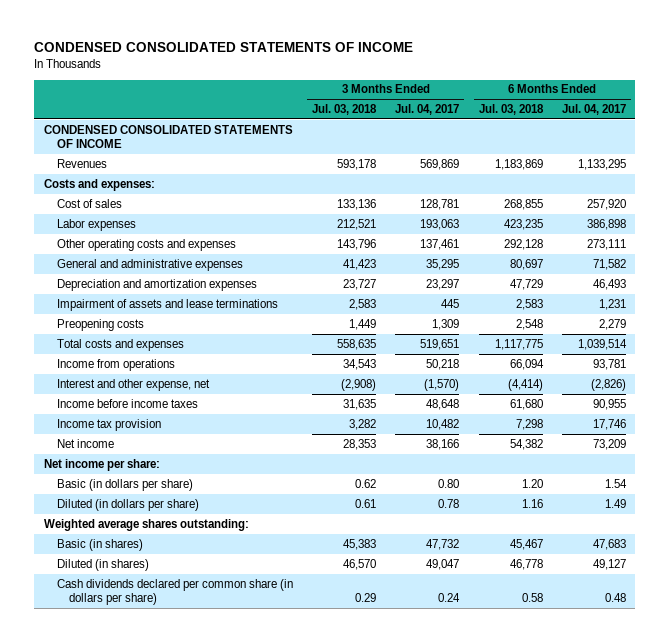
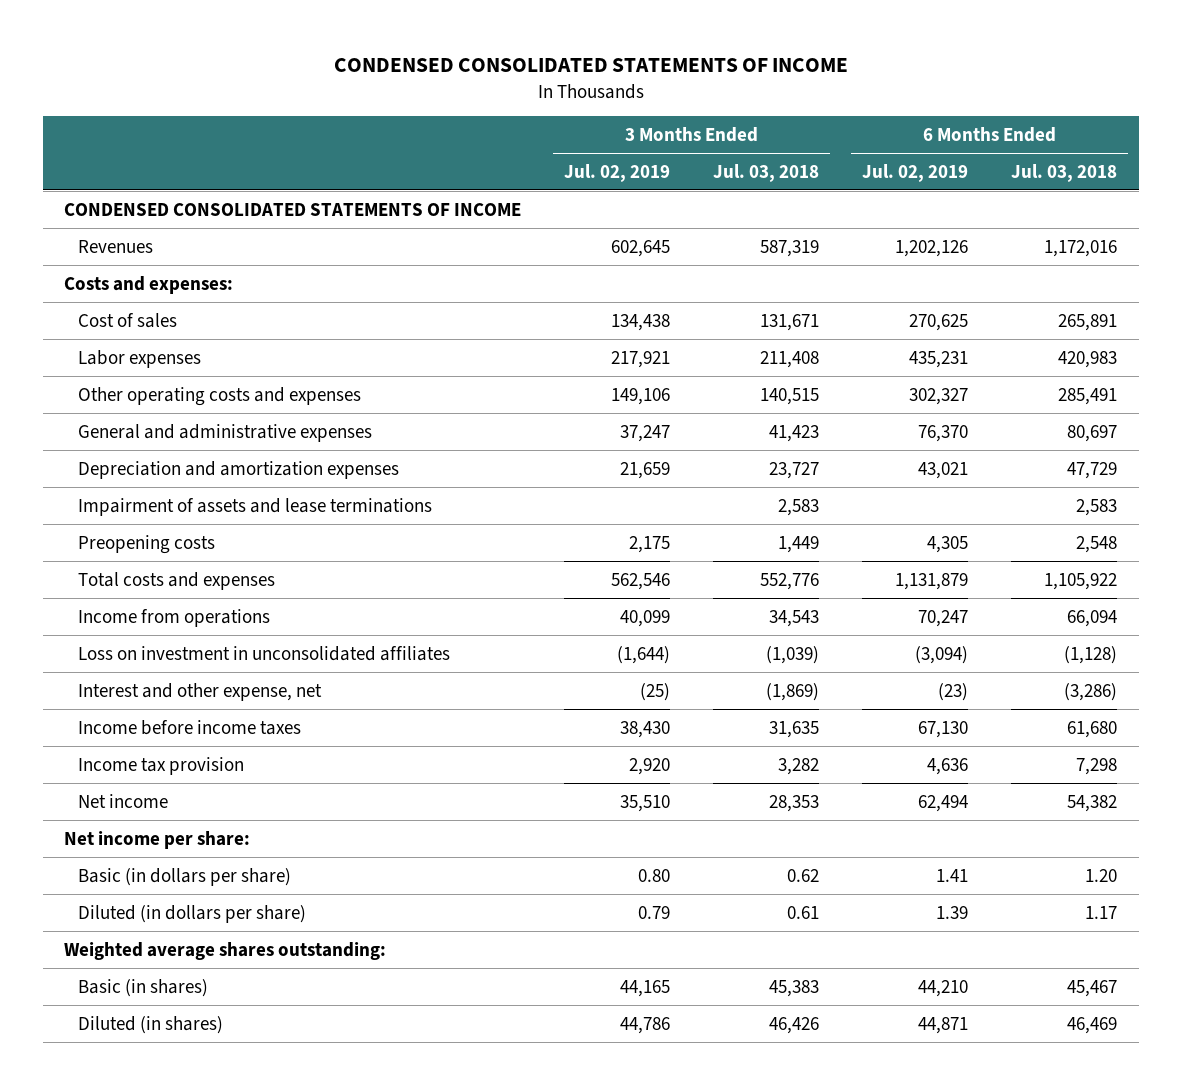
[395,103,460,115] Jul. 04, 2017 -> none
[561,103,626,115] Jul. 04, 2017 -> none
none -> [564,163,671,182] Jul. 02, 2019
none -> [862,163,969,182] Jul. 02, 2019
[337,158,377,170] 593,178 -> [760,239,820,257] 587,319
[494,158,543,170] 1,183,869 -> [1044,239,1118,257] 1,172,016
[337,198,377,210] 133,136 -> [760,313,820,331] 131,671
[503,198,543,210] 268,855 -> [1058,313,1118,331] 265,891
[337,218,377,230] 212,521 -> [760,350,820,368] 211,408
[503,218,543,230] 423,235 -> [1058,350,1118,368] 420,983
[337,238,377,250] 143,796 -> [760,387,820,405] 140,515
[503,238,543,250] 292,128 -> [1058,387,1118,405] 285,491
[337,338,377,350] 558,635 -> [760,572,820,590] 552,776
[494,338,543,350] 1,117,775 -> [1044,572,1118,590] 1,105,922
none -> [78,645,451,661] Loss on investment in unconsolidated affiliates
[341,378,377,391] (2,908) -> [766,682,820,701] (1,869)
[507,378,543,391] (4,414) -> [1064,682,1118,701] (3,286)
[521,498,543,508] 1.16 -> [1085,905,1118,919] 1.17
[56,578,293,606] Cash dividends declared per common share (in dollars per share) -> none
[343,558,377,570] 46,570 -> [769,1016,820,1034] 46,426
[509,558,543,570] 46,778 -> [1067,1016,1118,1034] 46,469

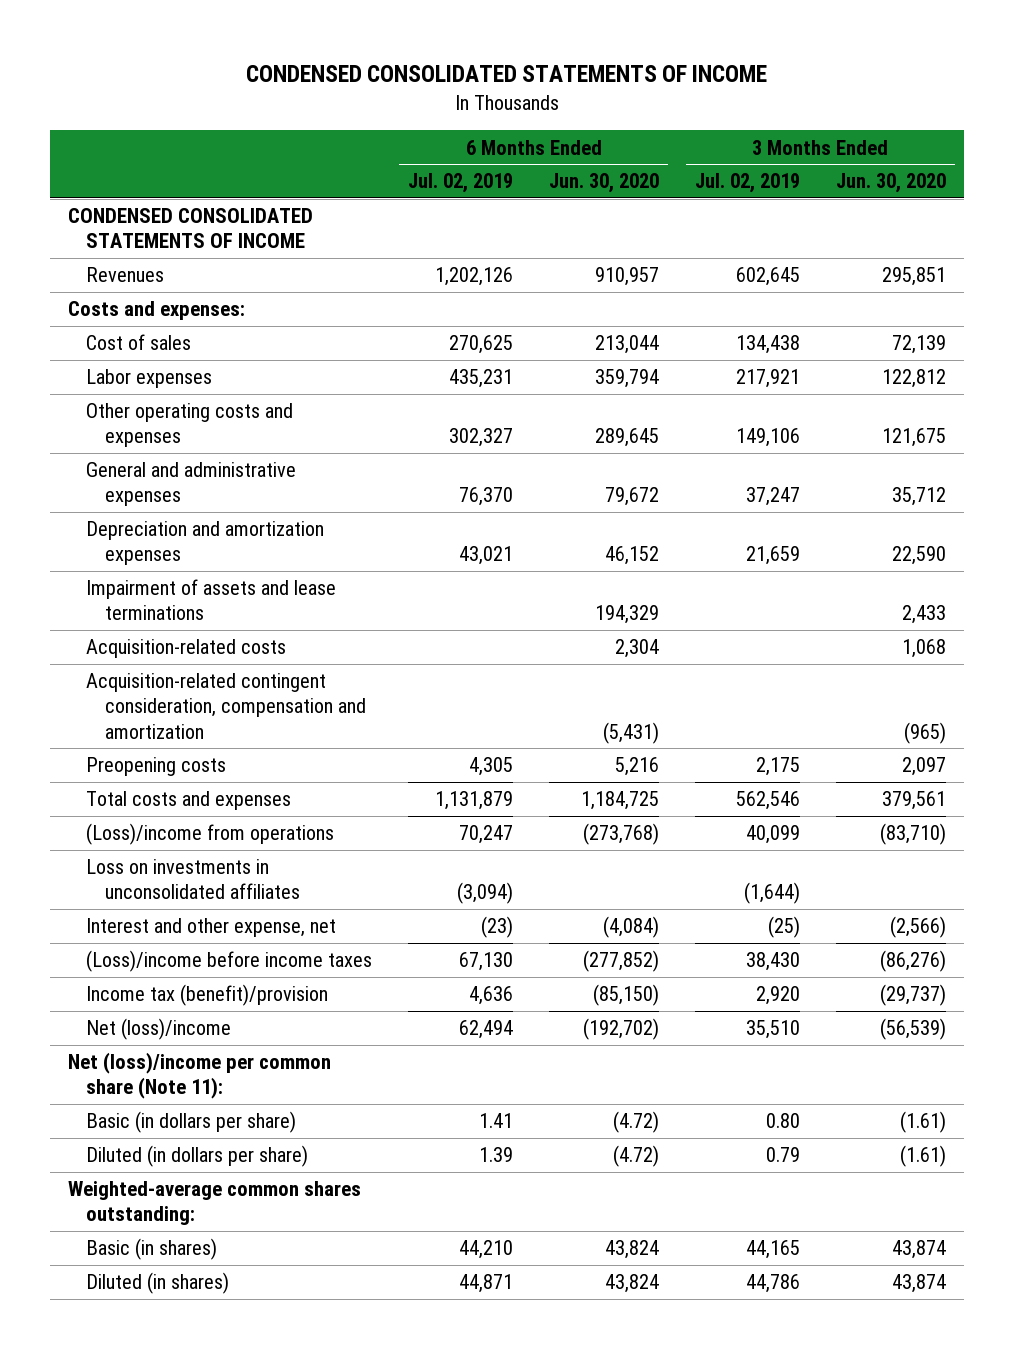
[713,163,820,182] Jul. 03, 2018 -> none
[1011,163,1118,182] Jul. 03, 2018 -> none
none -> [549,173,660,194] Jun. 30, 2020
none -> [835,173,946,194] Jun. 30, 2020
none -> [86,639,287,659] Acquisition-related costs
none -> [86,673,366,739] Acquisition-related contingent consideration, compensation and amortization
[78,608,271,627] Income from operations -> [86,823,335,846] (Loss)/income from operations
[78,645,451,661] Loss on investment in unconsolidated affiliates -> [86,859,300,900] Loss on investments in unconsolidated affiliates
[78,719,302,735] Income before income taxes -> [86,950,373,973] (Loss)/income before income taxes
[78,756,245,775] Income tax provision -> [86,984,329,1007] Income tax (benefit)/provision
[78,793,169,808] Net income -> [86,1018,232,1041] Net (loss)/income
[64,830,251,849] Net income per share: -> [67,1052,331,1100] Net (loss)/income per common share (Note 11):
[64,941,387,960] Weighted average shares outstanding: -> [67,1181,361,1226] Weighted-average common shares outstanding:

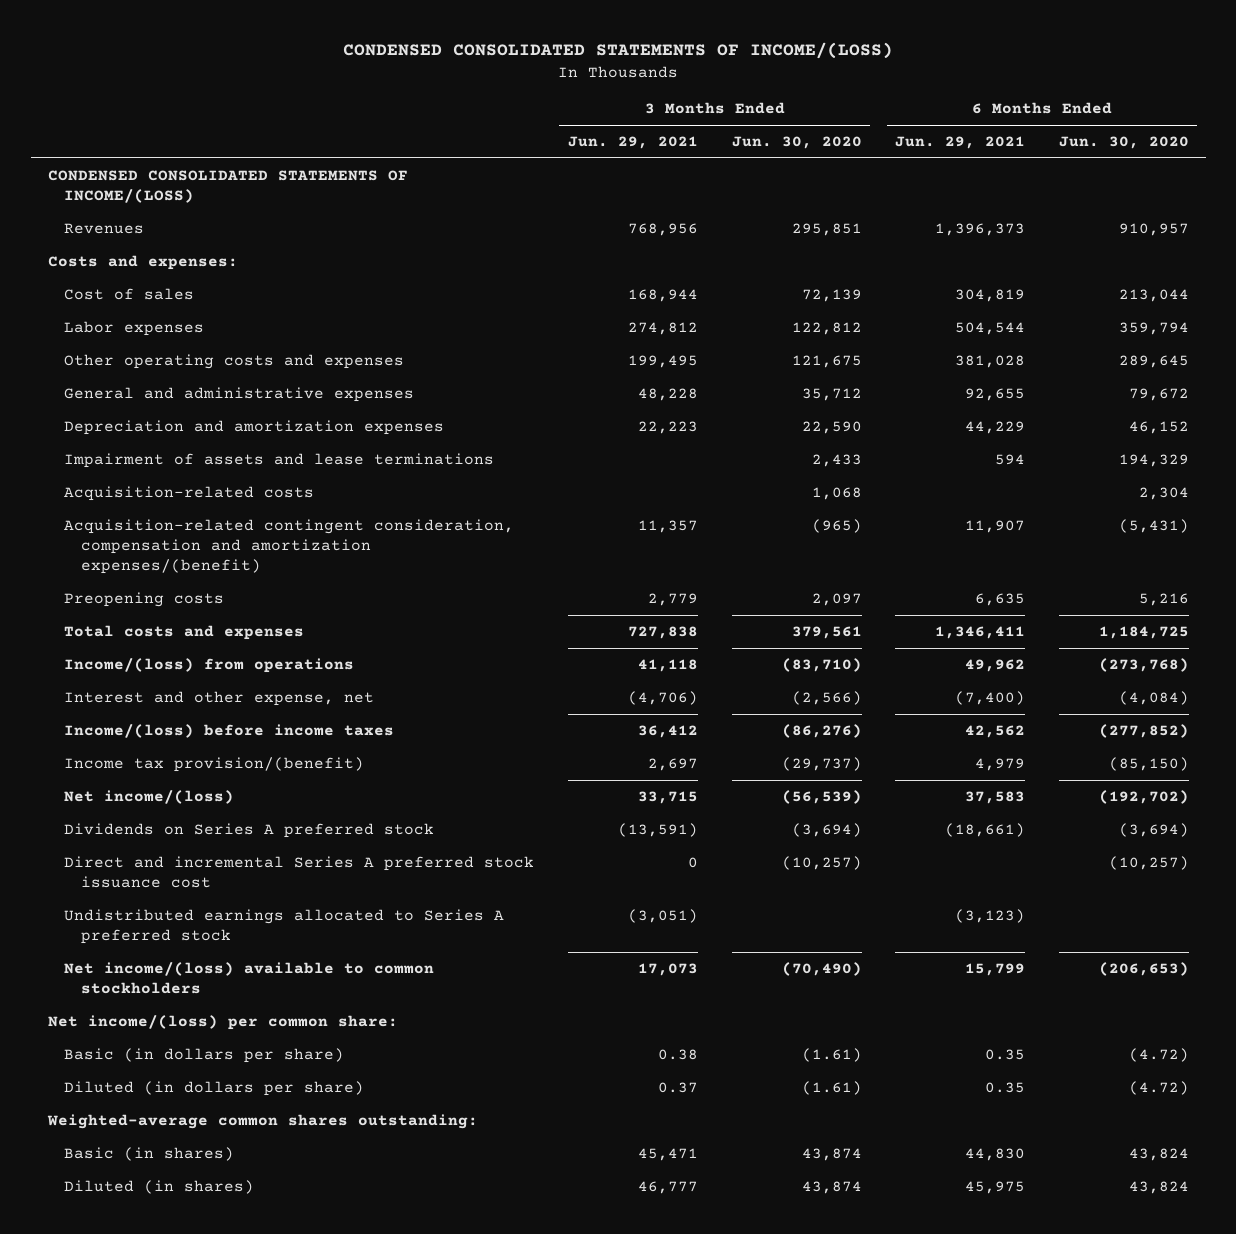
[245,64,767,82] CONDENSED CONSOLIDATED STATEMENTS OF INCOME -> [343,42,894,60] CONDENSED CONSOLIDATED STATEMENTS OF INCOME/(LOSS)
[408,173,514,194] Jul. 02, 2019 -> none
[694,173,800,194] Jul. 02, 2019 -> none
none -> [567,136,698,150] Jun. 29, 2021
none -> [895,136,1026,150] Jun. 29, 2021
[67,208,313,249] CONDENSED CONSOLIDATED STATEMENTS OF INCOME -> [47,169,408,204] CONDENSED CONSOLIDATED STATEMENTS OF INCOME/(LOSS)
[86,673,366,739] Acquisition-related contingent consideration, compensation and amortization -> [64,518,515,575] Acquisition-related contingent consideration, compensation and amortization expenses/(benefit)
[86,859,300,900] Loss on investments in unconsolidated affiliates -> none
[86,823,335,846] (Loss)/income from operations -> [64,657,355,673] Income/(loss) from operations
[86,950,373,973] (Loss)/income before income taxes -> [64,723,395,738] Income/(loss) before income taxes
[86,984,329,1007] Income tax (benefit)/provision -> [64,756,365,772] Income tax provision/(benefit)
[86,1018,232,1041] Net (loss)/income -> [64,789,235,804] Net income/(loss)
none -> [64,822,435,838] Dividends on Series A preferred stock
none -> [64,855,535,889] Direct and incremental Series A preferred stock issuance cost
none -> [64,908,505,945] Undistributed earnings allocated to Series A preferred stock
none -> [64,961,435,995] Net income/(loss) available to common stockholders
[67,1052,331,1100] Net (loss)/income per common share (Note 11): -> [47,1014,398,1030] Net income/(loss) per common share:

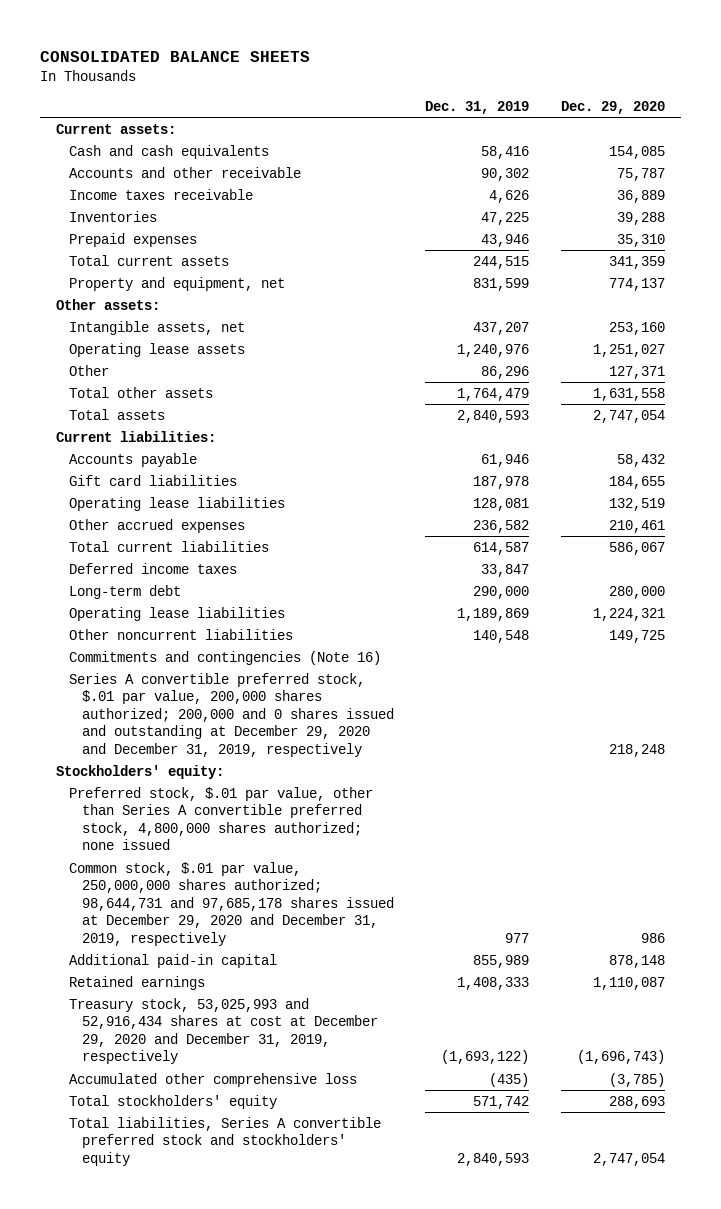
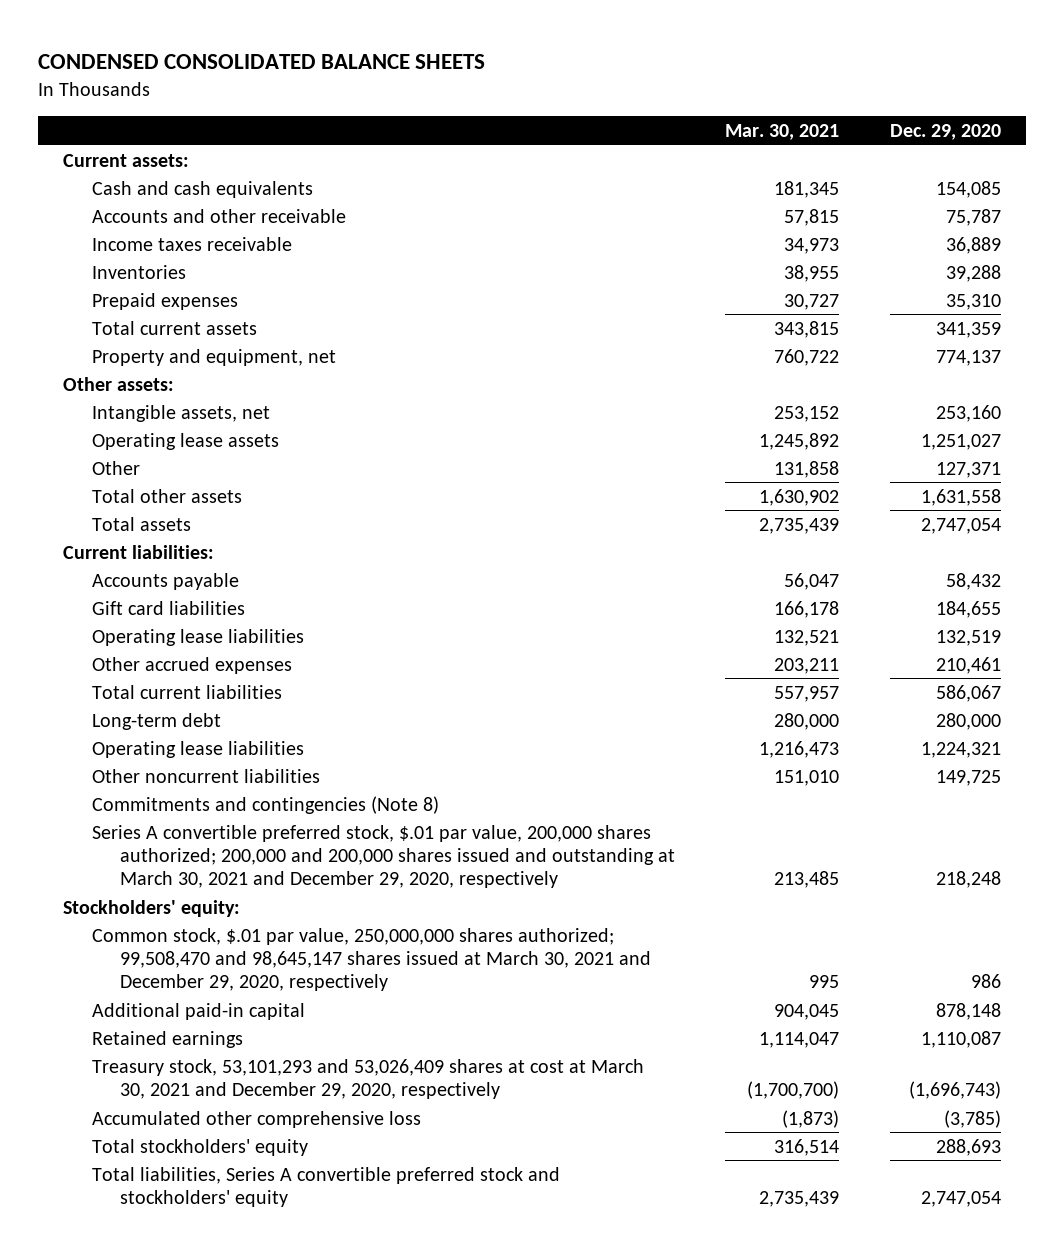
[39,50,310,62] CONSOLIDATED BALANCE SHEETS -> [37,54,485,70] CONDENSED CONSOLIDATED BALANCE SHEETS
[425,100,530,114] Dec. 31, 2019 -> none
none -> [725,123,840,140] Mar. 30, 2021
[68,562,237,574] Deferred income taxes -> none
[68,650,381,665] Commitments and contingencies (Note 16) -> [91,795,439,814] Commitments and contingencies (Note 8)
[68,672,394,757] Series A convertible preferred stock, $.01 par value, 200,000 shares authorized; 200,000 and 0 shares issued and outstanding at December 29, 2020 and December 31, 2019, respectively -> [91,824,675,889] Series A convertible preferred stock, $.01 par value, 200,000 shares authorized; 200,000 and 200,000 shares issued and outstanding at March 30, 2021 and December 29, 2020, respectively
[68,786,373,851] Preferred stock, $.01 par value, other than Series A convertible preferred stock, 4,800,000 shares authorized; none issued -> none
[68,861,394,946] Common stock, $.01 par value, 250,000,000 shares authorized; 98,644,731 and 97,685,178 shares issued at December 29, 2020 and December 31, 2019, respectively -> [91,927,651,992] Common stock, $.01 par value, 250,000,000 shares authorized; 99,508,470 and 98,645,147 shares issued at March 30, 2021 and December 29, 2020, respectively
[68,997,378,1065] Treasury stock, 53,025,993 and 52,916,434 shares at cost at December 29, 2020 and December 31, 2019, respectively -> [91,1058,644,1099] Treasury stock, 53,101,293 and 53,026,409 shares at cost at March 30, 2021 and December 29, 2020, respectively

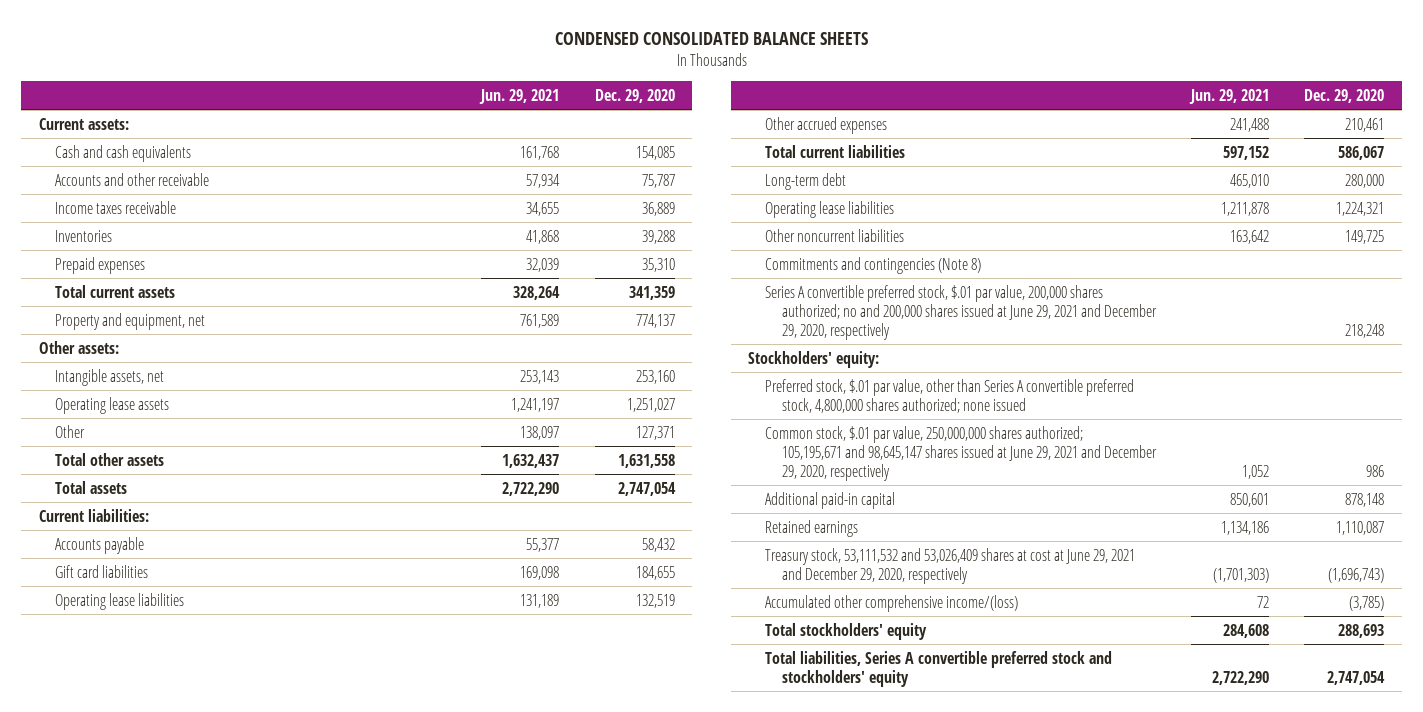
[725,123,840,140] Mar. 30, 2021 -> none
none -> [479,88,560,104] Jun. 29, 2021
[91,824,675,889] Series A convertible preferred stock, $.01 par value, 200,000 shares authorized; 200,000 and 200,000 shares issued and outstanding at March 30, 2021 and December 29, 2020, respectively -> [765,284,1157,340] Series A convertible preferred stock, $.01 par value, 200,000 shares authorized; no and 200,000 shares issued at June 29, 2021 and December 29, 2020, respectively
none -> [765,378,1135,413] Preferred stock, $.01 par value, other than Series A convertible preferred stock, 4,800,000 shares authorized; none issued
[91,927,651,992] Common stock, $.01 par value, 250,000,000 shares authorized; 99,508,470 and 98,645,147 shares issued at March 30, 2021 and December 29, 2020, respectively -> [765,425,1157,481] Common stock, $.01 par value, 250,000,000 shares authorized; 105,195,671 and 98,645,147 shares issued at June 29, 2021 and December 29, 2020, respectively
[91,1058,644,1099] Treasury stock, 53,101,293 and 53,026,409 shares at cost at March 30, 2021 and December 29, 2020, respectively -> [765,547,1136,584] Treasury stock, 53,111,532 and 53,026,409 shares at cost at June 29, 2021 and December 29, 2020, respectively
[91,1110,421,1128] Accumulated other comprehensive loss -> [765,594,1019,612] Accumulated other comprehensive income/(loss)

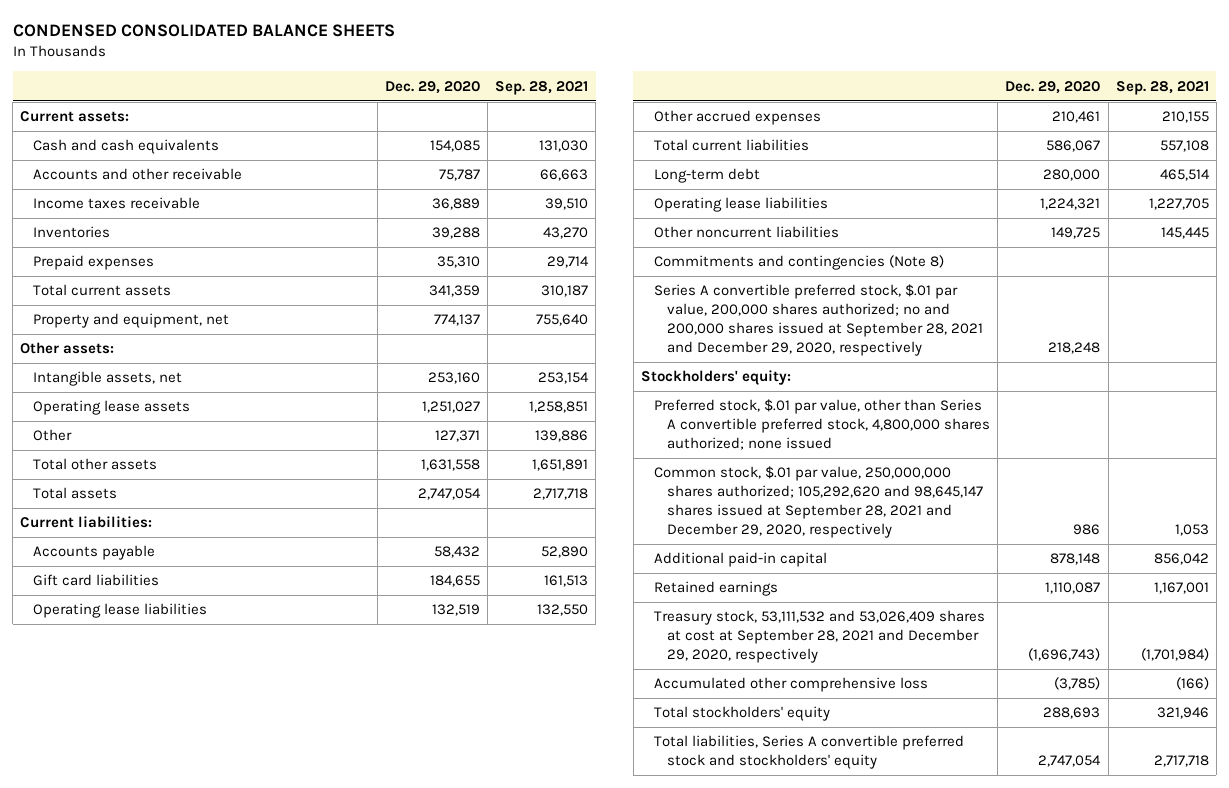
[479,88,560,104] Jun. 29, 2021 -> none
none -> [494,80,588,95] Sep. 28, 2021
[765,284,1157,340] Series A convertible preferred stock, $.01 par value, 200,000 shares authorized; no and 200,000 shares issued at June 29, 2021 and December 29, 2020, respectively -> [654,284,984,357] Series A convertible preferred stock, $.01 par value, 200,000 shares authorized; no and 200,000 shares issued at September 28, 2021 and December 29, 2020, respectively
[765,425,1157,481] Common stock, $.01 par value, 250,000,000 shares authorized; 105,195,671 and 98,645,147 shares issued at June 29, 2021 and December 29, 2020, respectively -> [654,466,984,539] Common stock, $.01 par value, 250,000,000 shares authorized; 105,292,620 and 98,645,147 shares issued at September 28, 2021 and December 29, 2020, respectively
[765,547,1136,584] Treasury stock, 53,111,532 and 53,026,409 shares at cost at June 29, 2021 and December 29, 2020, respectively -> [654,610,986,664] Treasury stock, 53,111,532 and 53,026,409 shares at cost at September 28, 2021 and December 29, 2020, respectively
[765,594,1019,612] Accumulated other comprehensive income/(loss) -> [654,677,929,693] Accumulated other comprehensive loss

